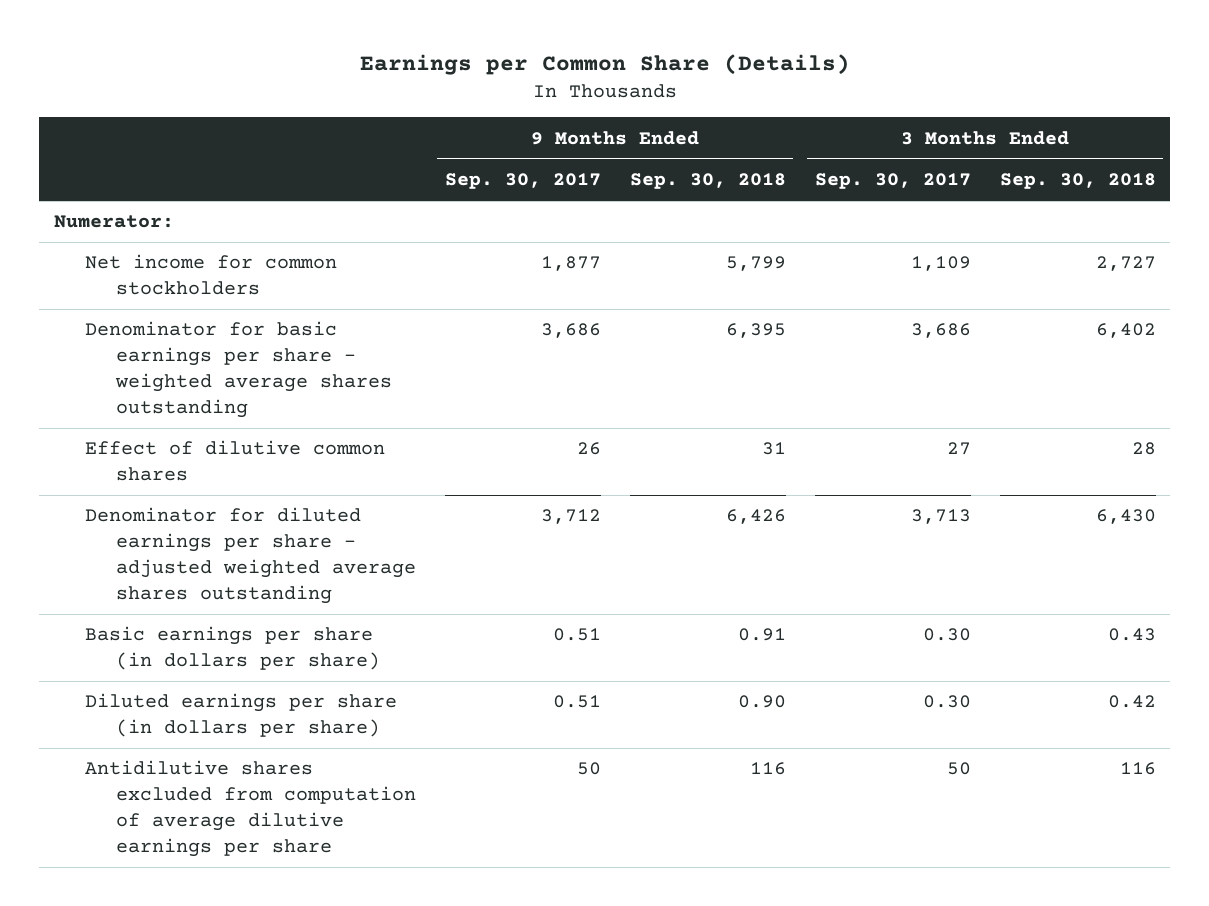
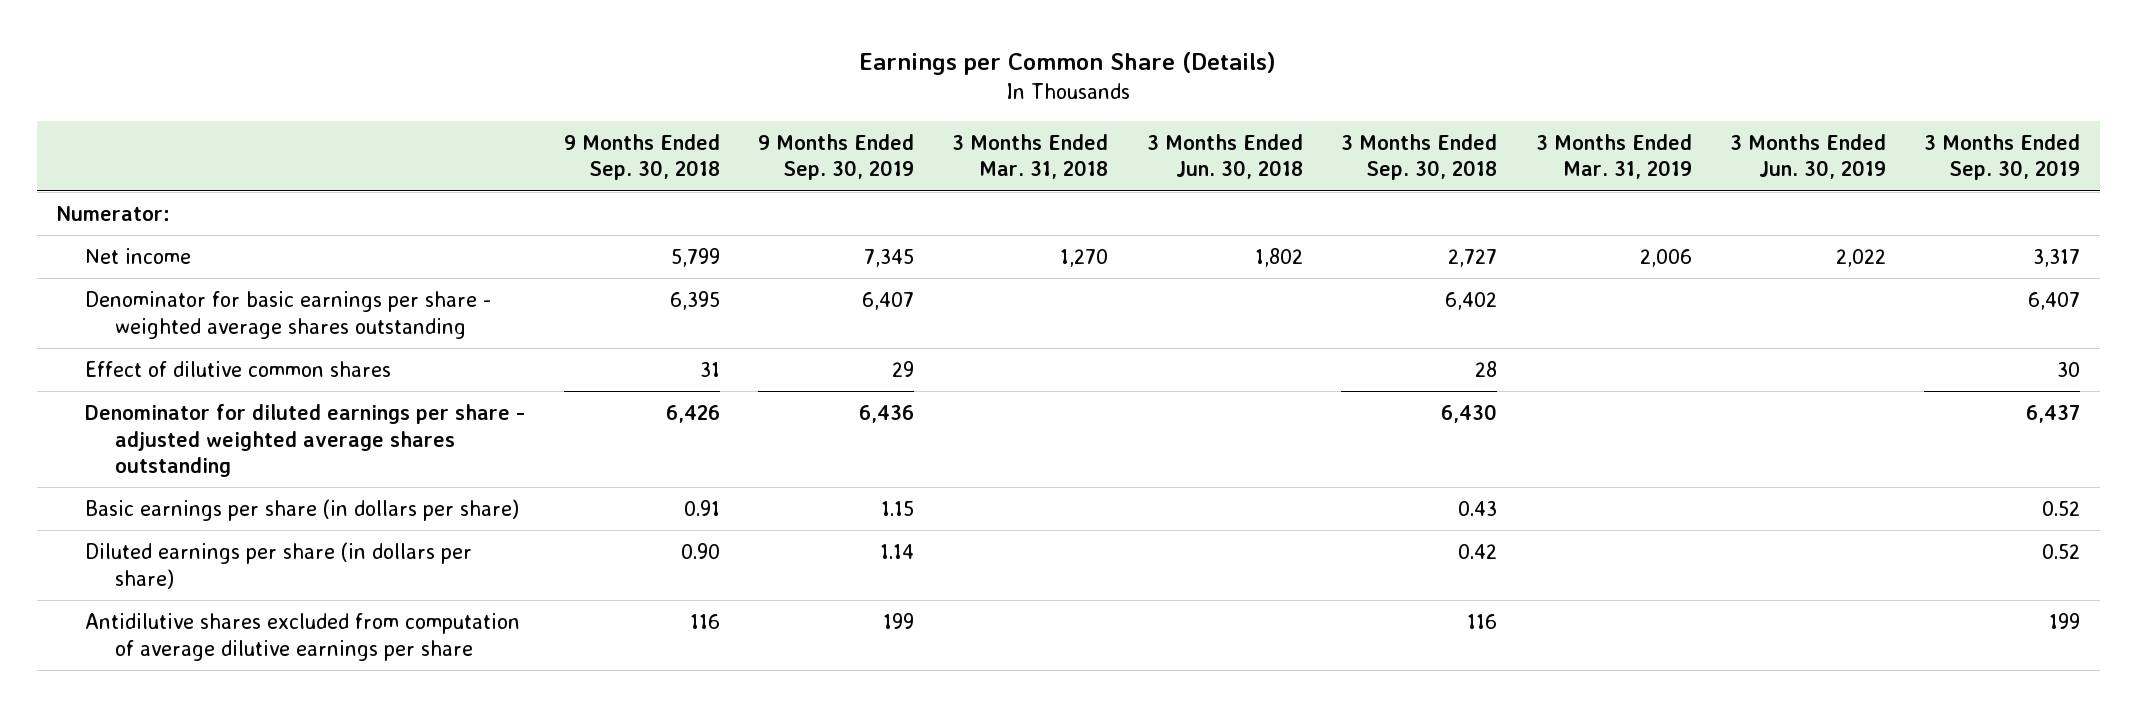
[444,173,601,190] Sep. 30, 2017 -> none
[814,173,971,190] Sep. 30, 2017 -> none
none -> [758,133,915,181] 9 Months Ended Sep. 30, 2019
none -> [952,133,1109,180] 3 Months Ended Mar. 31, 2018
none -> [1146,133,1303,180] 3 Months Ended Jun. 30, 2018
none -> [1535,133,1692,180] 3 Months Ended Mar. 31, 2019
none -> [1729,133,1886,180] 3 Months Ended Jun. 30, 2019
none -> [1924,133,2081,181] 3 Months Ended Sep. 30, 2019
[84,254,337,296] Net income for common stockholders -> [85,247,192,264] Net income

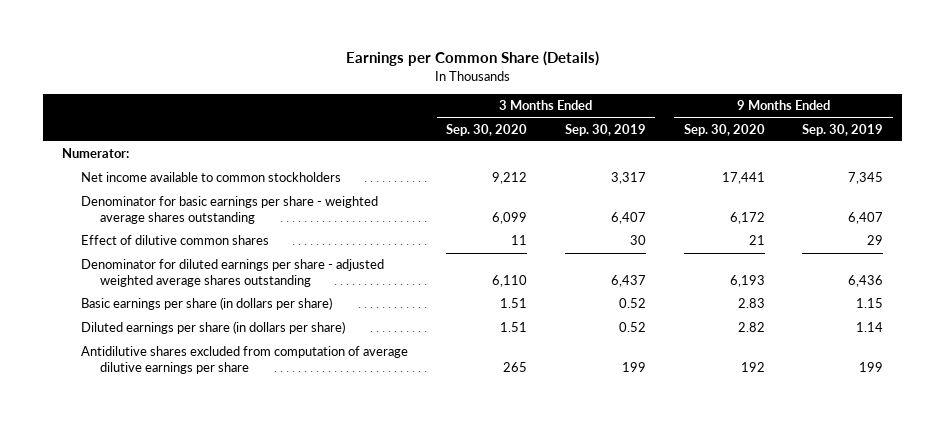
[563,133,720,181] 9 Months Ended Sep. 30, 2018 -> none
[952,133,1109,180] 3 Months Ended Mar. 31, 2018 -> none
[1146,133,1303,180] 3 Months Ended Jun. 30, 2018 -> none
[1341,133,1498,181] 3 Months Ended Sep. 30, 2018 -> none
[1535,133,1692,180] 3 Months Ended Mar. 31, 2019 -> none
[1729,133,1886,180] 3 Months Ended Jun. 30, 2019 -> none
none -> [446,123,528,136] Sep. 30, 2020
none -> [683,123,765,136] Sep. 30, 2020
[85,247,192,264] Net income -> [81,172,342,183] Net income available to common stockholders

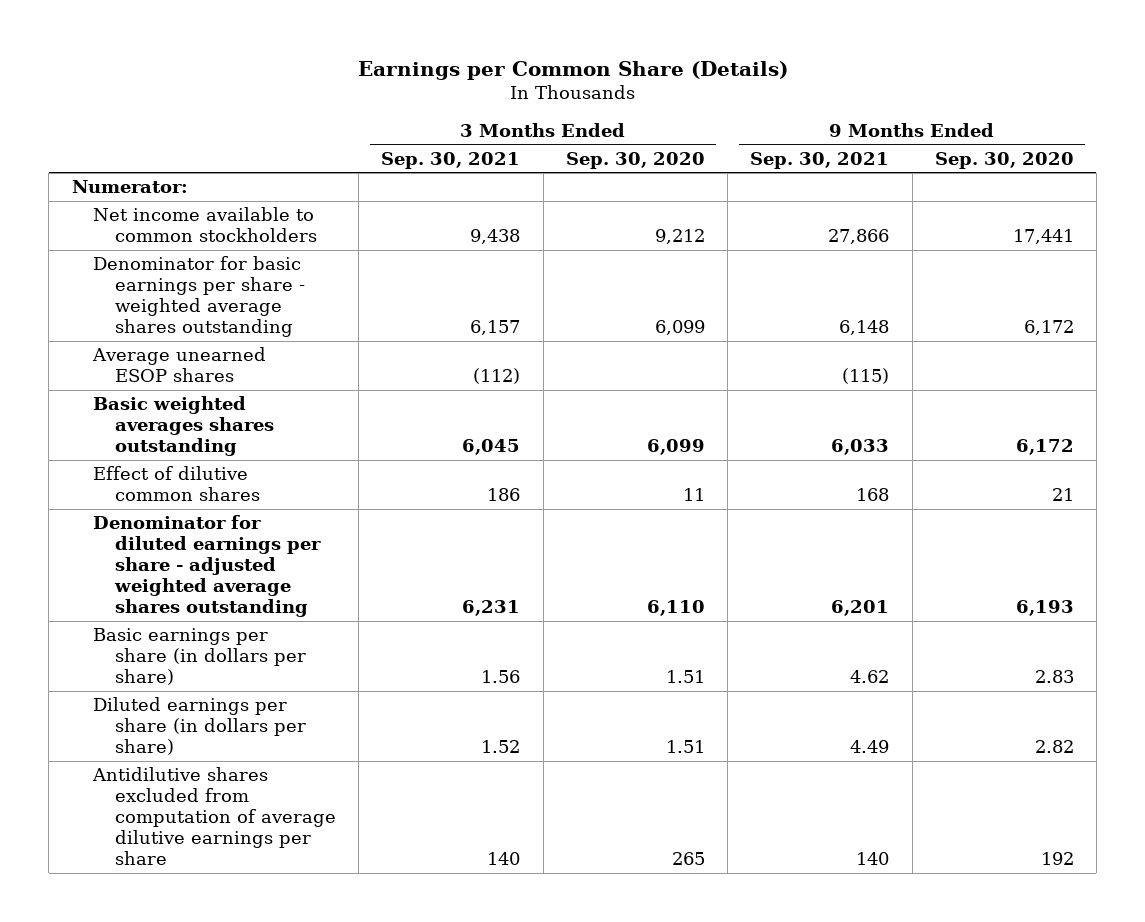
[564,123,646,136] Sep. 30, 2019 -> none
[802,123,884,136] Sep. 30, 2019 -> none
none -> [381,151,521,169] Sep. 30, 2021
none -> [750,151,890,169] Sep. 30, 2021
none -> [92,347,267,383] Average unearned ESOP shares
none -> [93,396,275,457] Basic weighted averages shares outstanding

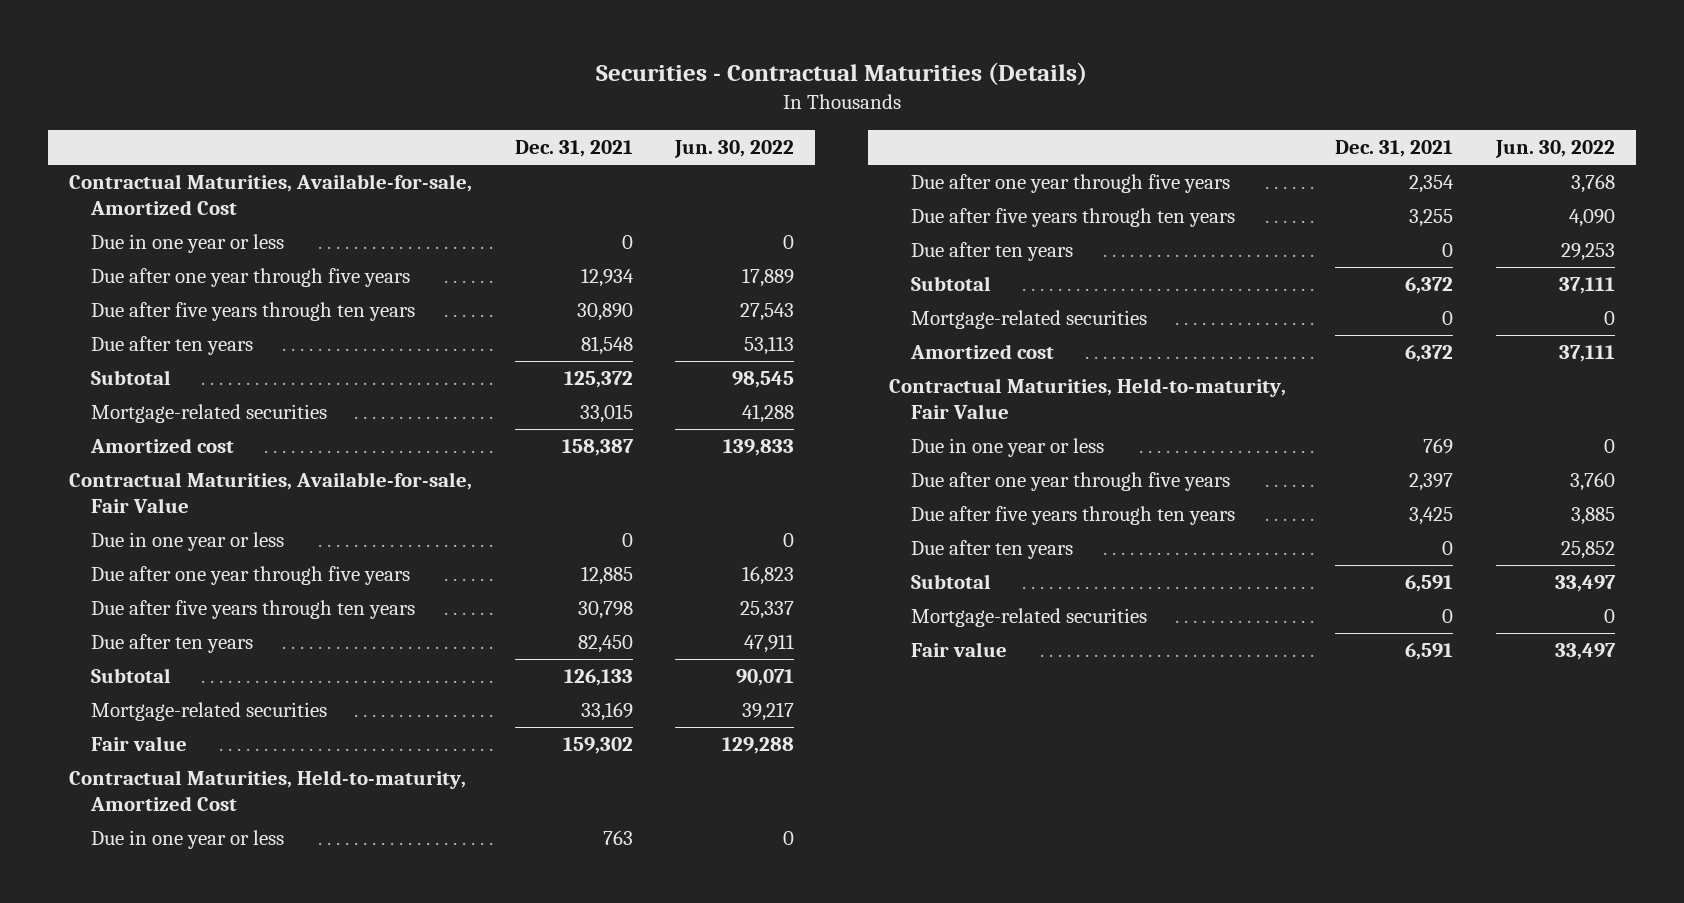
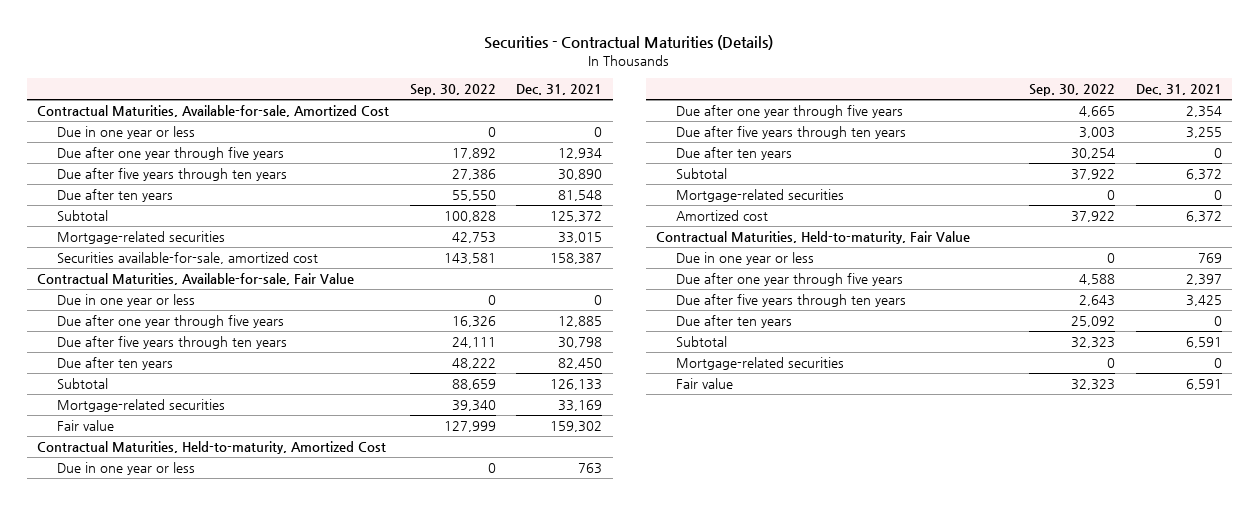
[674,140,795,159] Jun. 30, 2022 -> none
none -> [409,84,496,97] Sep. 30, 2022
[90,438,235,454] Amortized cost -> [56,252,318,265] Securities available-for-sale, amortized cost

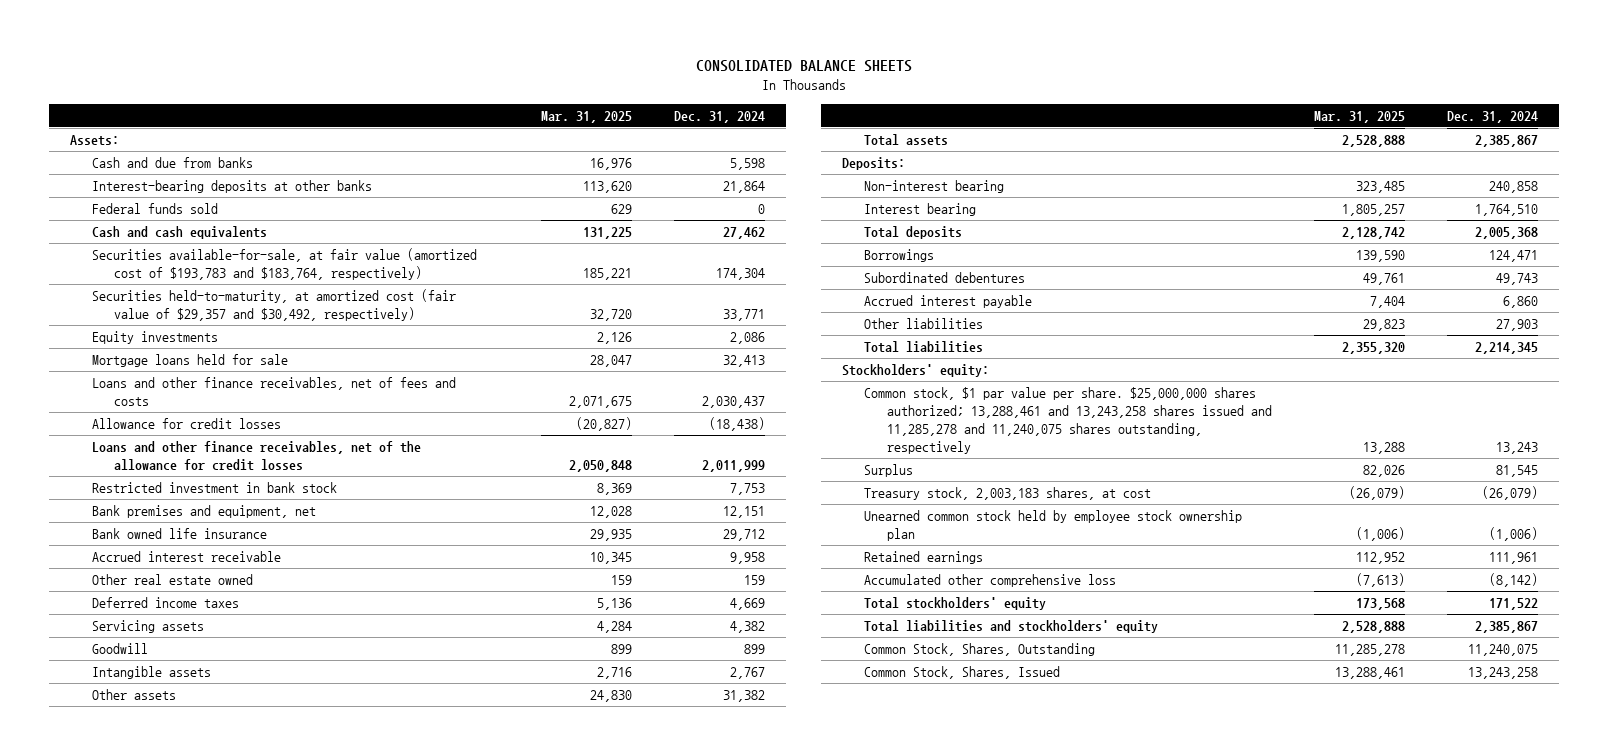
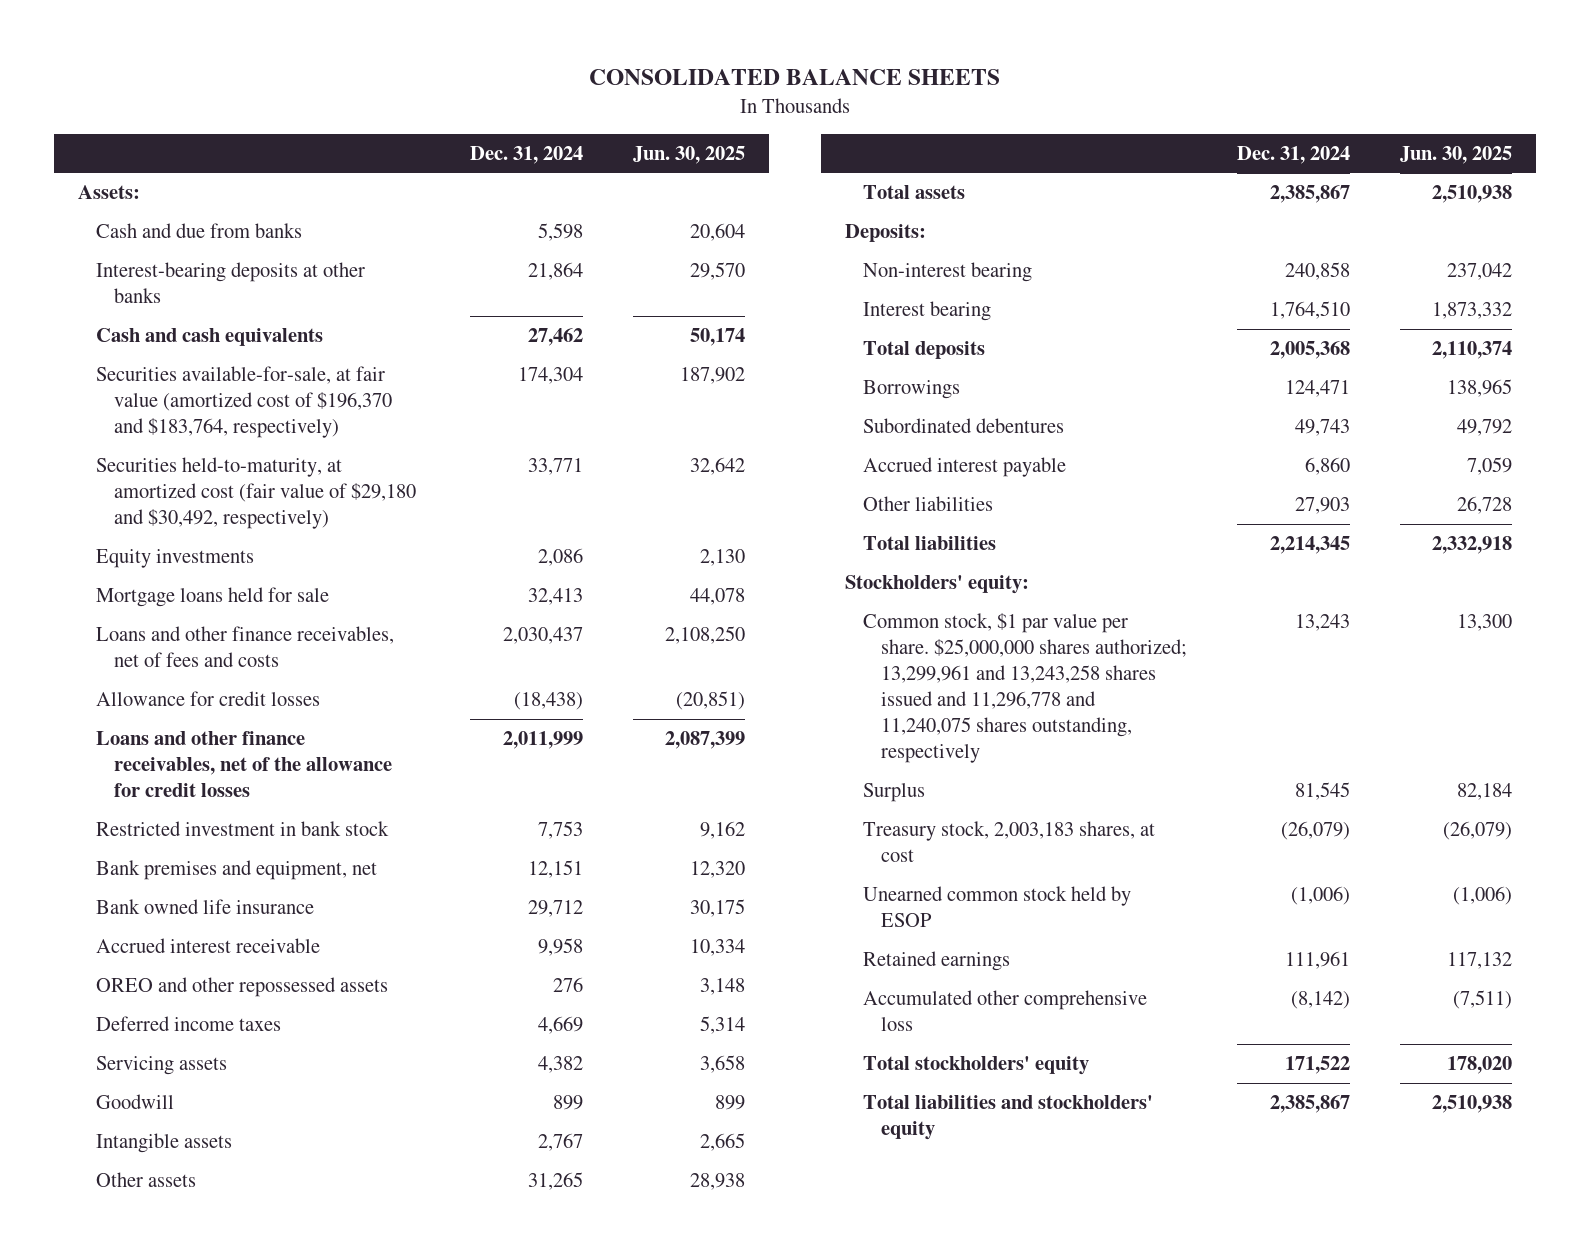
[540,110,632,123] Mar. 31, 2025 -> none
none -> [632,145,745,164] Jun. 30, 2025
[91,203,218,215] Federal funds sold -> none
[91,248,477,280] Securities available-for-sale, at fair value (amortized cost of $193,783 and $183,764, respectively) -> [96,366,393,439] Securities available-for-sale, at fair value (amortized cost of $196,370 and $183,764, respectively)
[91,289,456,321] Securities held-to-maturity, at amortized cost (fair value of $29,357 and $30,492, respectively) -> [96,457,417,530] Securities held-to-maturity, at amortized cost (fair value of $29,180 and $30,492, respectively)
[91,574,253,586] Other real estate owned -> none
none -> [96,977,389,998] OREO and other repossessed assets
[722,690,765,703] 31,382 -> [527,1172,583,1191] 31,265
[864,387,1272,454] Common stock, $1 par value per share. $25,000,000 shares authorized; 13,288,461 and 13,243,258 shares issued and 11,285,278 and 11,240,075 shares outstanding, respectively -> [863,613,1188,764] Common stock, $1 par value per share. $25,000,000 shares authorized; 13,299,961 and 13,243,258 shares issued and 11,296,778 and 11,240,075 shares outstanding, respectively
[864,510,1243,541] Unearned common stock held by employee stock ownership plan -> [863,886,1132,928] Unearned common stock held by ESOP
[864,643,1096,657] Common Stock, Shares, Outstanding -> none
[864,666,1061,680] Common Stock, Shares, Issued -> none

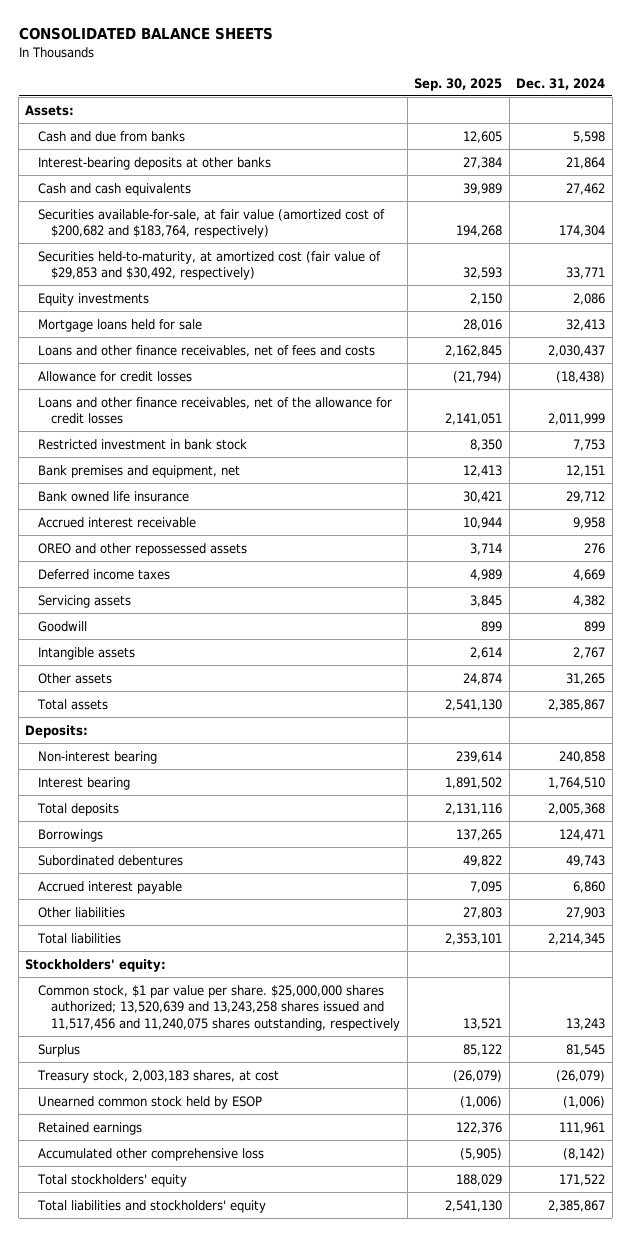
[632,145,745,164] Jun. 30, 2025 -> none
none -> [414,77,503,91] Sep. 30, 2025
[96,366,393,439] Securities available-for-sale, at fair value (amortized cost of $196,370 and $183,764, respectively) -> [38,208,386,239] Securities available-for-sale, at fair value (amortized cost of $200,682 and $183,764, respectively)
[96,457,417,530] Securities held-to-maturity, at amortized cost (fair value of $29,180 and $30,492, respectively) -> [38,250,382,281] Securities held-to-maturity, at amortized cost (fair value of $29,853 and $30,492, respectively)
[863,613,1188,764] Common stock, $1 par value per share. $25,000,000 shares authorized; 13,299,961 and 13,243,258 shares issued and 11,296,778 and 11,240,075 shares outstanding, respectively -> [38,984,401,1031] Common stock, $1 par value per share. $25,000,000 shares authorized; 13,520,639 and 13,243,258 shares issued and 11,517,456 and 11,240,075 shares outstanding, respectively

